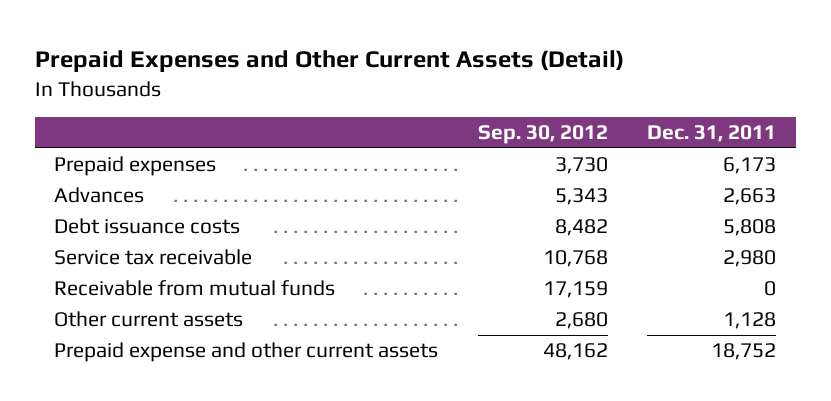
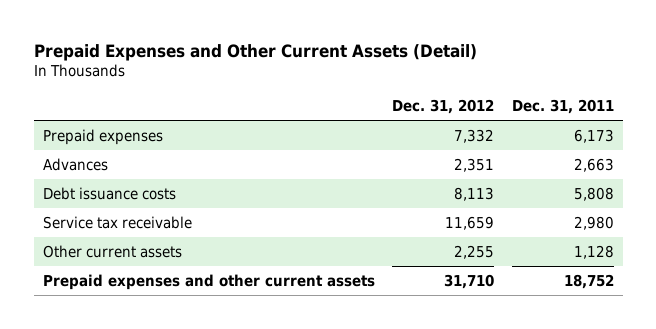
[477,125,608,145] Sep. 30, 2012 -> none
none -> [392,98,495,114] Dec. 31, 2012
[54,280,336,297] Receivable from mutual funds -> none
[54,342,439,363] Prepaid expense and other current assets -> [42,274,375,291] Prepaid expenses and other current assets

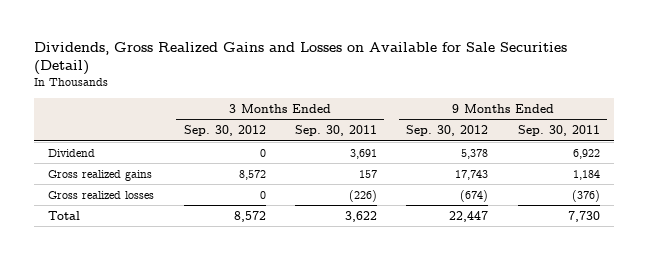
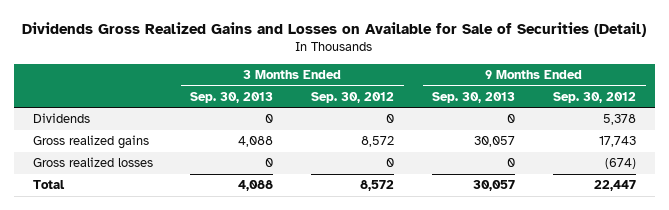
[33,41,567,76] Dividends, Gross Realized Gains and Losses on Available for Sale Securities (Detail) -> [22,21,647,37] Dividends Gross Realized Gains and Losses on Available for Sale of Securities (Detail)
[294,125,377,137] Sep. 30, 2011 -> none
[517,125,600,137] Sep. 30, 2011 -> none
none -> [190,91,274,103] Sep. 30, 2013
none -> [432,91,516,103] Sep. 30, 2013
[48,148,96,157] Dividend -> [32,113,90,124] Dividends

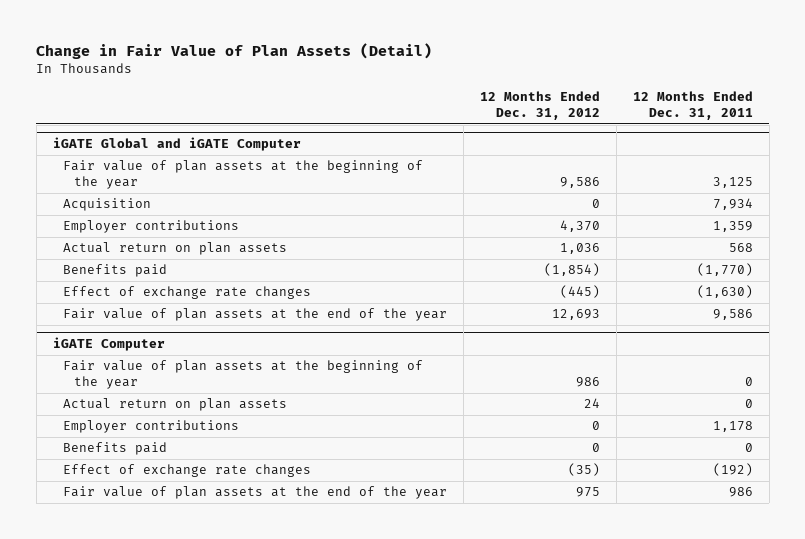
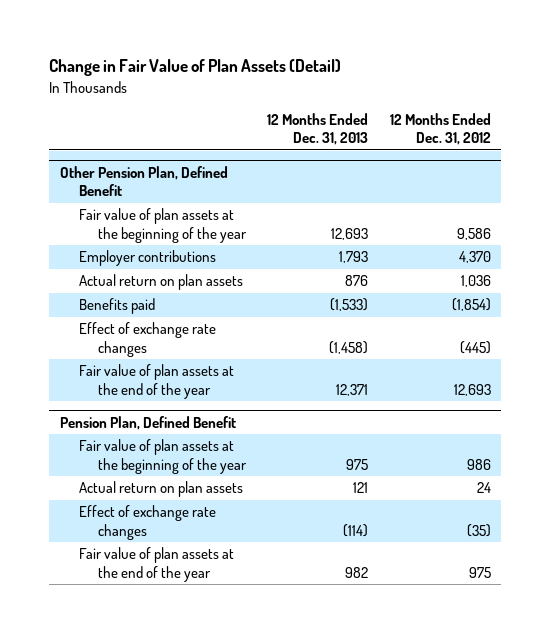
[632,91,753,121] 12 Months Ended Dec. 31, 2011 -> none
none -> [267,112,369,146] 12 Months Ended Dec. 31, 2013
[52,137,301,152] iGATE Global and iGATE Computer -> none
none -> [60,165,229,197] Other Pension Plan, Defined Benefit
[63,198,152,212] Acquisition -> none
[52,337,165,352] iGATE Computer -> none
none -> [60,415,237,430] Pension Plan, Defined Benefit
[63,420,240,434] Employer contributions -> none
[63,442,168,456] Benefits paid -> none

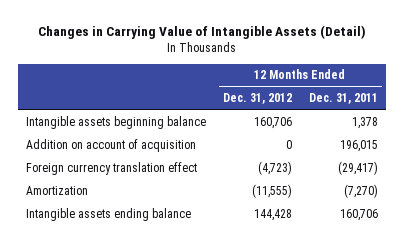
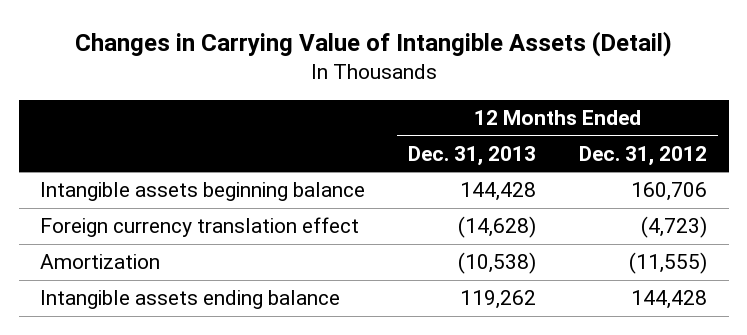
[308,92,378,104] Dec. 31, 2011 -> none
none -> [408,145,537,166] Dec. 31, 2013
[26,138,197,152] Addition on account of acquisition -> none

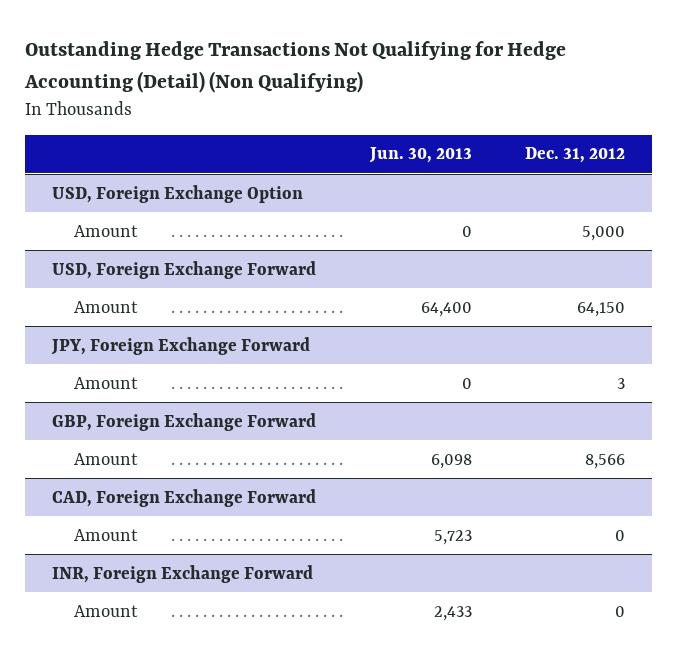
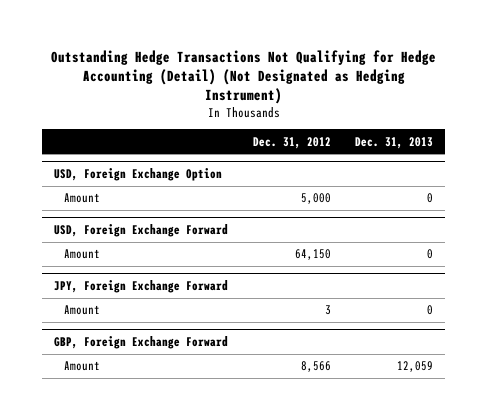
[24,41,567,93] Outstanding Hedge Transactions Not Qualifying for Hedge Accounting (Detail) (Non Qualifying) -> [50,49,436,105] Outstanding Hedge Transactions Not Qualifying for Hedge Accounting (Detail) (Not Designated as Hedging Instrument)
[368,147,472,164] Jun. 30, 2013 -> none
none -> [354,136,433,149] Dec. 31, 2013
[52,488,317,507] CAD, Foreign Exchange Forward -> none
[74,528,139,541] Amount -> none
[52,564,314,583] INR, Foreign Exchange Forward -> none
[74,604,139,617] Amount -> none

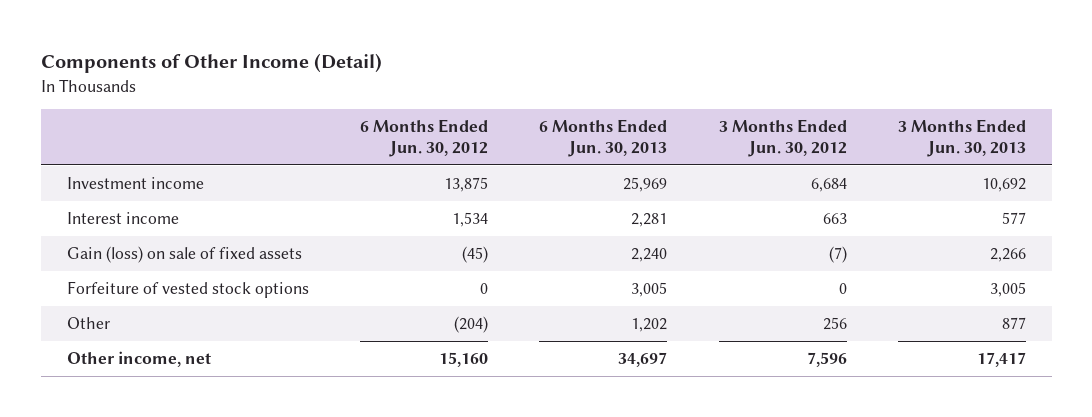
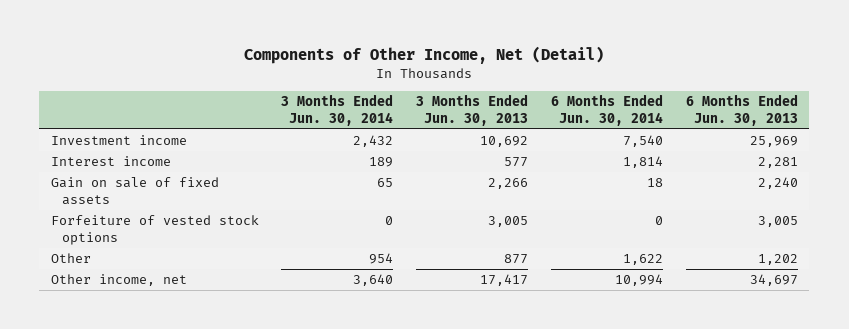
[40,53,382,74] Components of Other Income (Detail) -> [244,45,605,64] Components of Other Income, Net (Detail)
[359,119,488,158] 6 Months Ended Jun. 30, 2012 -> none
[718,119,847,158] 3 Months Ended Jun. 30, 2012 -> none
none -> [281,94,394,126] 3 Months Ended Jun. 30, 2014
none -> [551,94,664,126] 6 Months Ended Jun. 30, 2014
[66,246,302,264] Gain (loss) on sale of fixed assets -> [50,177,219,205] Gain on sale of fixed assets

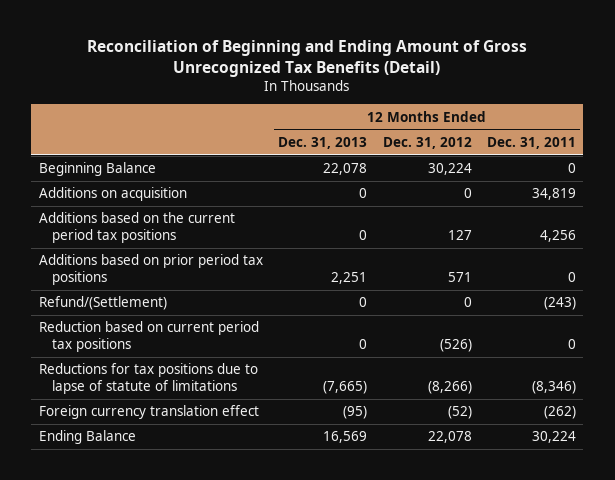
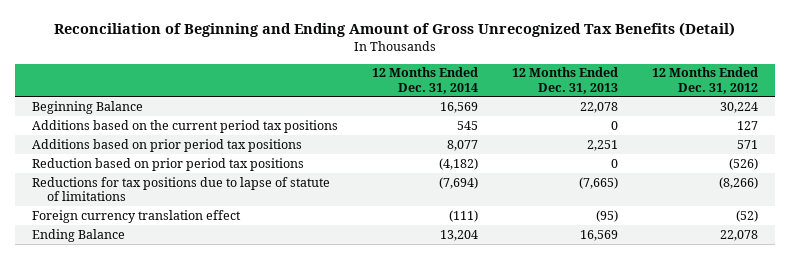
[486,136,576,149] Dec. 31, 2011 -> none
none -> [372,67,479,94] 12 Months Ended Dec. 31, 2014
[39,187,188,202] Additions on acquisition -> none
[39,296,168,311] Refund/(Settlement) -> none
[39,321,260,353] Reduction based on current period tax positions -> [32,157,305,171] Reduction based on prior period tax positions

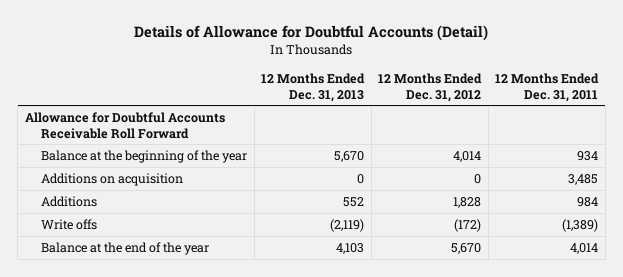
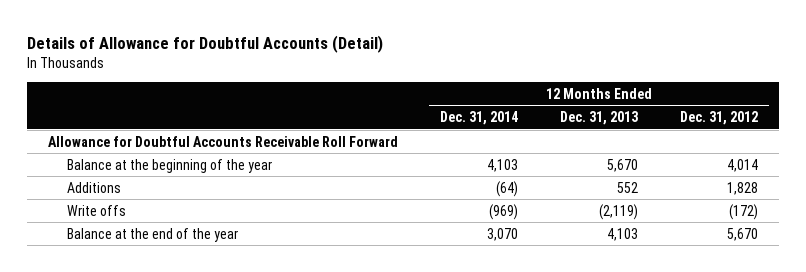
[495,72,600,102] 12 Months Ended Dec. 31, 2011 -> none
none -> [439,111,518,126] Dec. 31, 2014
[41,172,184,186] Additions on acquisition -> none

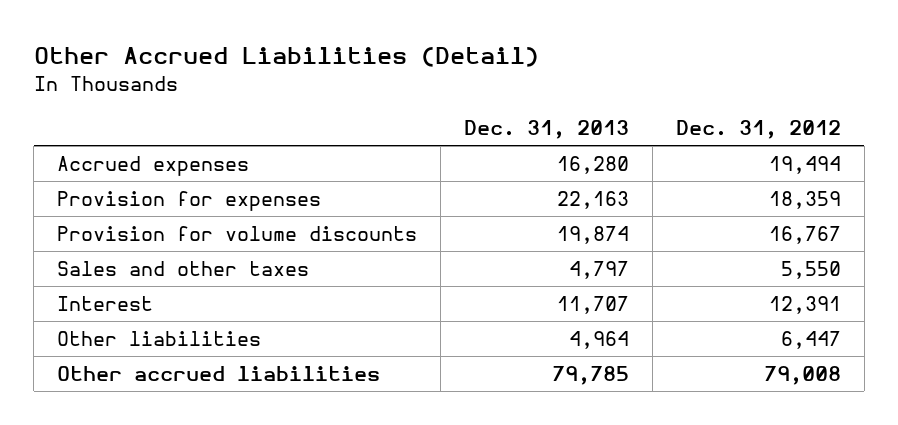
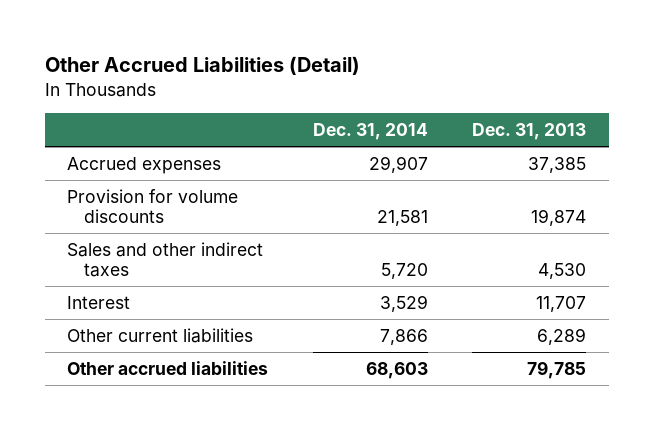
[675,120,841,140] Dec. 31, 2012 -> none
none -> [312,122,428,140] Dec. 31, 2014
[57,190,322,211] Provision for expenses -> none
[556,155,629,174] 16,280 -> [528,156,587,173] 37,385
[57,260,310,276] Sales and other taxes -> [67,241,264,278] Sales and other indirect taxes
[568,260,629,279] 4,797 -> [538,263,587,280] 4,530
[57,330,262,346] Other liabilities -> [67,327,254,343] Other current liabilities
[568,330,629,349] 4,964 -> [537,327,587,345] 6,289

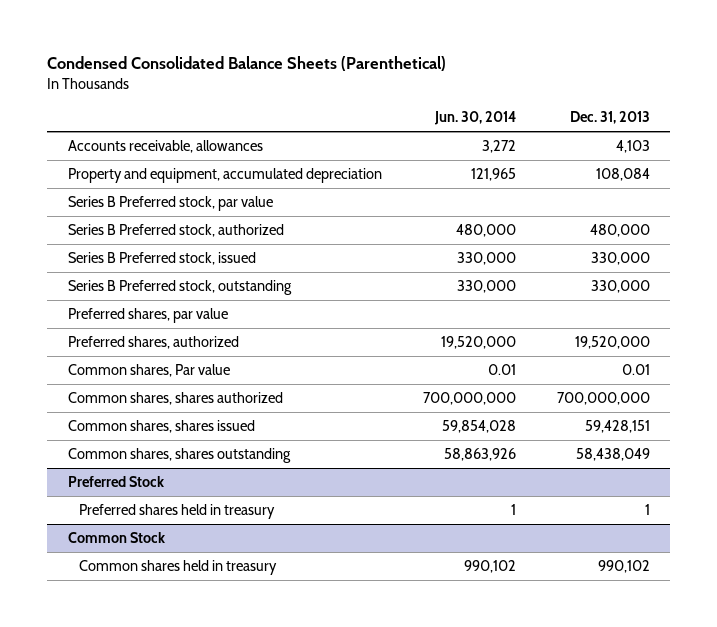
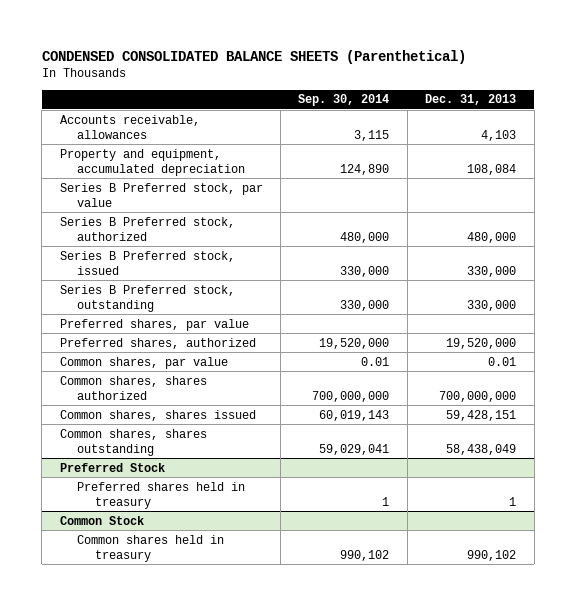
[47,56,447,72] Condensed Consolidated Balance Sheets (Parenthetical) -> [41,49,466,64] CONDENSED CONSOLIDATED BALANCE SHEETS (Parenthetical)
[433,111,516,126] Jun. 30, 2014 -> none
none -> [298,94,390,107] Sep. 30, 2014
[67,364,230,378] Common shares, Par value -> [59,356,228,369] Common shares, par value

